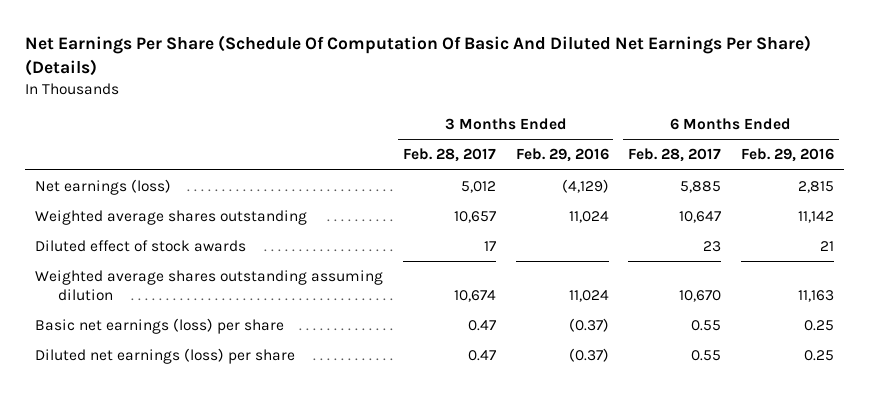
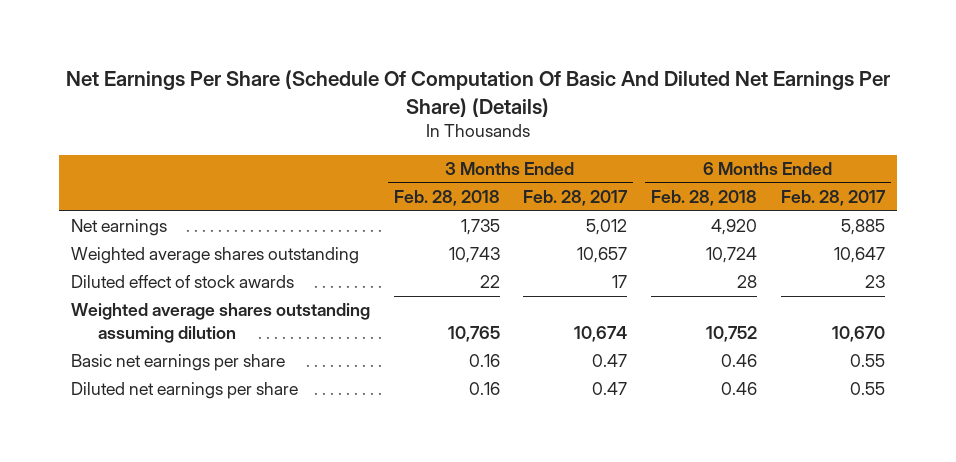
[515,148,609,163] Feb. 29, 2016 -> none
[741,148,835,163] Feb. 29, 2016 -> none
none -> [393,190,500,207] Feb. 28, 2018
none -> [651,190,758,207] Feb. 28, 2018
[34,178,171,195] Net earnings (loss) -> [70,219,167,237] Net earnings
[34,317,284,334] Basic net earnings (loss) per share -> [70,354,285,372] Basic net earnings per share
[34,347,295,364] Diluted net earnings (loss) per share -> [70,382,298,400] Diluted net earnings per share

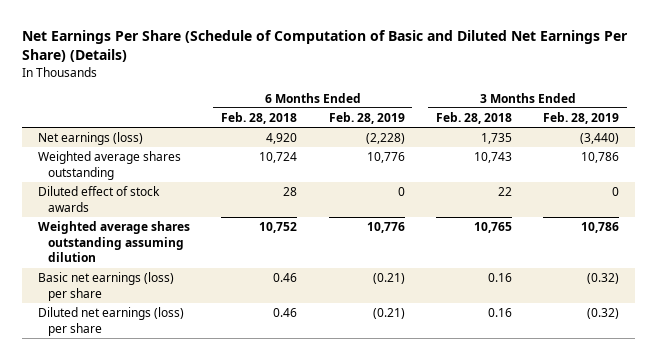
[65,70,890,117] Net Earnings Per Share (Schedule Of Computation Of Basic And Diluted Net Earnings Per Share) (Details) -> [22,30,629,63] Net Earnings Per Share (Schedule of Computation of Basic and Diluted Net Earnings Per Share) (Details)
[523,190,629,207] Feb. 28, 2017 -> none
[780,190,886,207] Feb. 28, 2017 -> none
none -> [328,111,405,124] Feb. 28, 2019
none -> [543,111,620,124] Feb. 28, 2019
[70,219,167,237] Net earnings -> [37,131,143,145] Net earnings (loss)
[70,354,285,372] Basic net earnings per share -> [37,271,174,301] Basic net earnings (loss) per share
[70,382,298,400] Diluted net earnings per share -> [37,306,184,336] Diluted net earnings (loss) per share

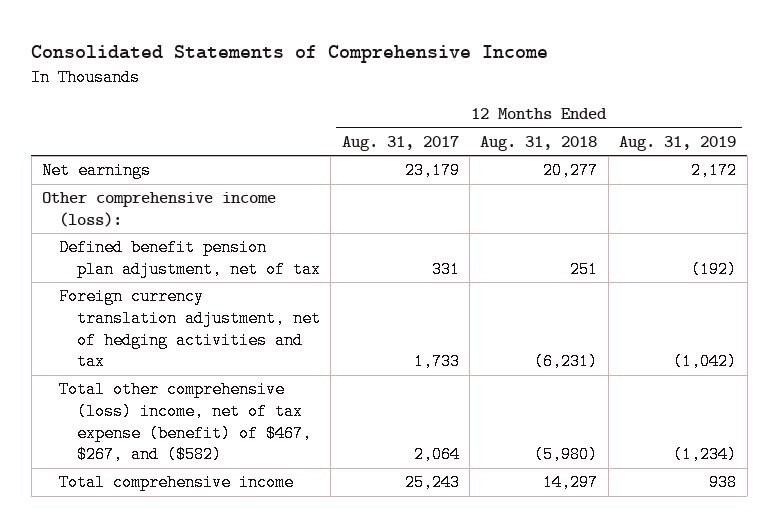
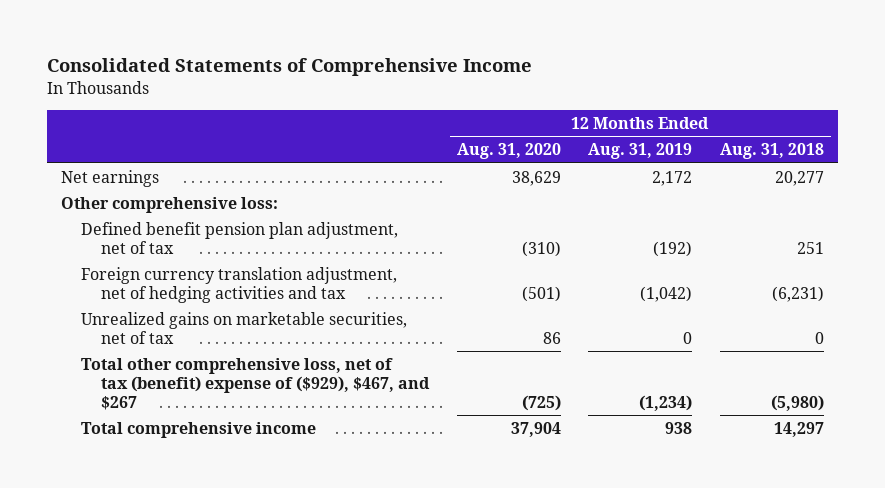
[341,135,459,151] Aug. 31, 2017 -> none
none -> [456,143,561,160] Aug. 31, 2020
[41,192,276,227] Other comprehensive income (loss): -> [60,196,278,213] Other comprehensive loss:
none -> [80,311,407,344] Unrealized gains on marketable securities, net of tax
[59,381,312,464] Total other comprehensive (loss) income, net of tax expense (benefit) of $467, $267, and ($582) -> [80,357,431,410] Total other comprehensive loss, net of tax (benefit) expense of ($929), $467, and $267

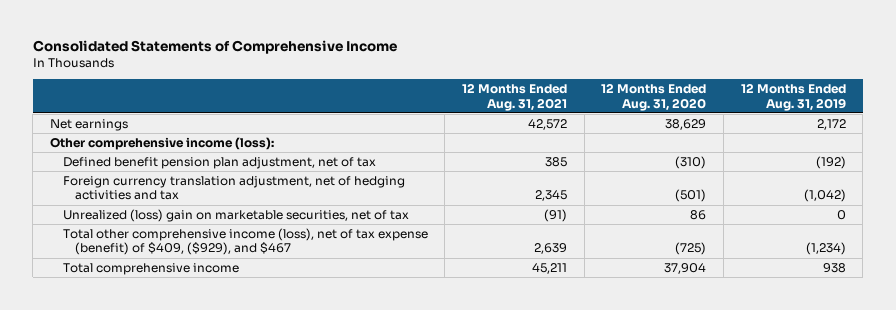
[720,143,825,160] Aug. 31, 2018 -> none
none -> [461,82,567,111] 12 Months Ended Aug. 31, 2021
[60,196,278,213] Other comprehensive loss: -> [50,136,275,150] Other comprehensive income (loss):
[80,311,407,344] Unrealized gains on marketable securities, net of tax -> [62,208,409,222] Unrealized (loss) gain on marketable securities, net of tax
[80,357,431,410] Total other comprehensive loss, net of tax (benefit) expense of ($929), $467, and $267 -> [62,227,428,256] Total other comprehensive income (loss), net of tax expense (benefit) of $409, ($929), and $467

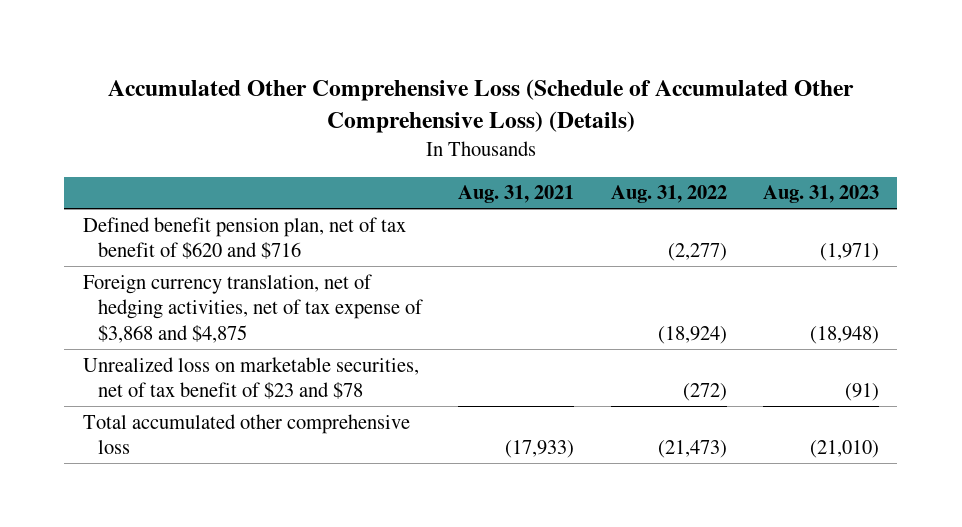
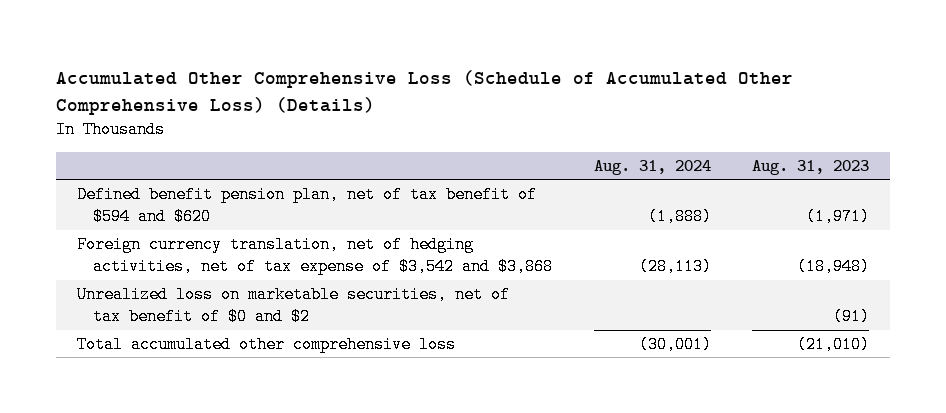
[458,185,575,204] Aug. 31, 2021 -> none
[610,185,727,204] Aug. 31, 2022 -> none
none -> [593,160,711,176] Aug. 31, 2024
[82,216,406,260] Defined benefit pension plan, net of tax benefit of $620 and $716 -> [77,186,538,226] Defined benefit pension plan, net of tax benefit of $594 and $620
[82,273,423,343] Foreign currency translation, net of hedging activities, net of tax expense of $3,868 and $4,875 -> [77,236,553,276] Foreign currency translation, net of hedging activities, net of tax expense of $3,542 and $3,868
[82,356,419,400] Unrealized loss on marketable securities, net of tax benefit of $23 and $78 -> [77,286,511,326] Unrealized loss on marketable securities, net of tax benefit of $0 and $2

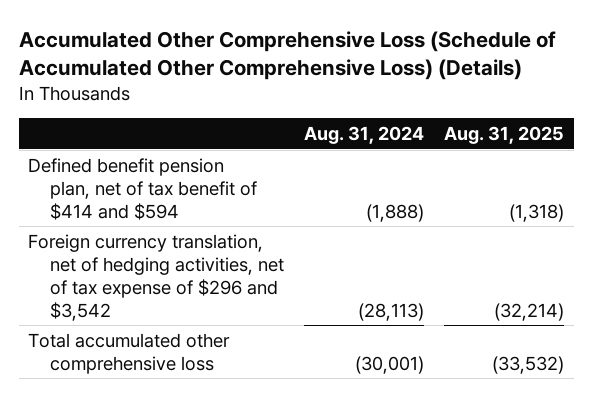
[752,160,870,176] Aug. 31, 2023 -> none
none -> [443,125,564,144] Aug. 31, 2025
[77,286,511,326] Unrealized loss on marketable securities, net of tax benefit of $0 and $2 -> none
[77,186,538,226] Defined benefit pension plan, net of tax benefit of $594 and $620 -> [28,157,257,220] Defined benefit pension plan, net of tax benefit of $414 and $594
[77,236,553,276] Foreign currency translation, net of hedging activities, net of tax expense of $3,542 and $3,868 -> [28,233,284,321] Foreign currency translation, net of hedging activities, net of tax expense of $296 and $3,542

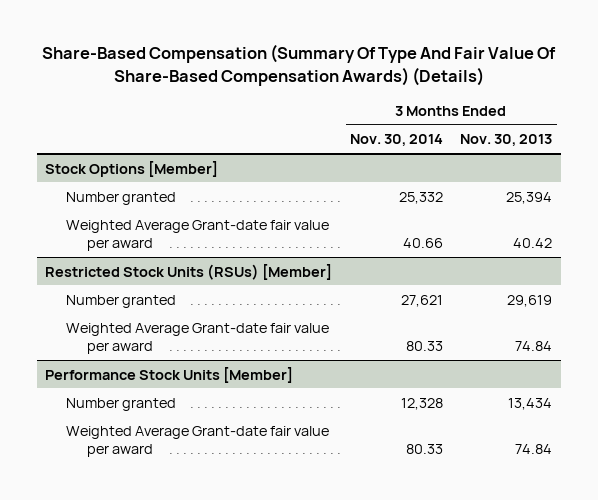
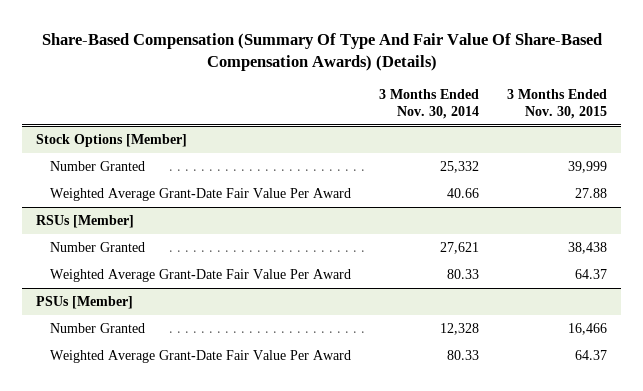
[460,134,553,147] Nov. 30, 2013 -> none
none -> [506,89,607,119] 3 Months Ended Nov. 30, 2015
[66,191,177,205] Number granted -> [49,161,145,172] Number Granted
[66,219,330,251] Weighted Average Grant-date fair value per award -> [49,188,351,202] Weighted Average Grant-Date Fair Value Per Award
[45,263,333,280] Restricted Stock Units (RSUs) [Member] -> [36,215,135,229] RSUs [Member]
[66,294,177,308] Number granted -> [49,242,145,253] Number Granted
[66,322,330,354] Weighted Average Grant-date fair value per award -> [49,269,351,283] Weighted Average Grant-Date Fair Value Per Award
[45,366,294,383] Performance Stock Units [Member] -> [36,296,134,310] PSUs [Member]
[66,397,177,411] Number granted -> [49,323,145,334] Number Granted
[66,425,330,457] Weighted Average Grant-date fair value per award -> [49,350,351,364] Weighted Average Grant-Date Fair Value Per Award

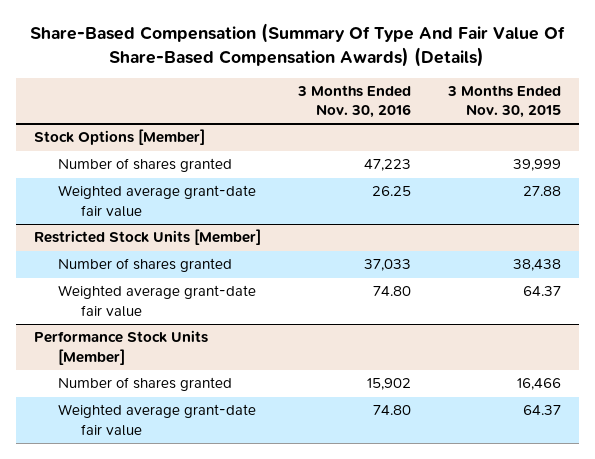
[378,89,479,119] 3 Months Ended Nov. 30, 2014 -> none
none -> [296,85,411,119] 3 Months Ended Nov. 30, 2016
[49,161,145,172] Number Granted -> [57,158,232,173] Number of shares granted
[49,188,351,202] Weighted Average Grant-Date Fair Value Per Award -> [57,185,256,217] Weighted average grant-date fair value
[36,215,135,229] RSUs [Member] -> [34,229,262,246] Restricted Stock Units [Member]
[49,242,145,253] Number Granted -> [57,258,232,273] Number of shares granted
[49,269,351,283] Weighted Average Grant-Date Fair Value Per Award -> [57,285,256,317] Weighted average grant-date fair value
[36,296,134,310] PSUs [Member] -> [34,330,209,365] Performance Stock Units [Member]
[49,323,145,334] Number Granted -> [57,377,232,392] Number of shares granted
[49,350,351,364] Weighted Average Grant-Date Fair Value Per Award -> [57,404,256,436] Weighted average grant-date fair value

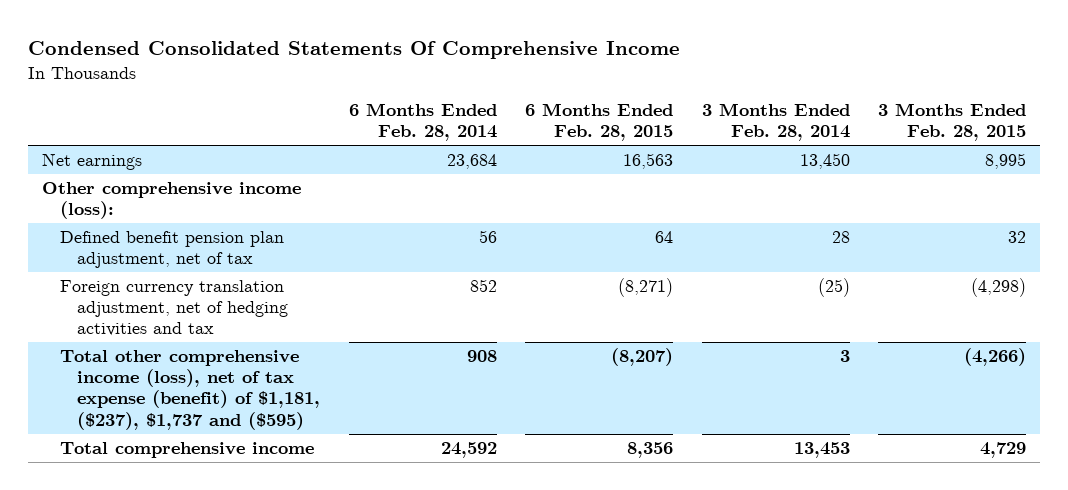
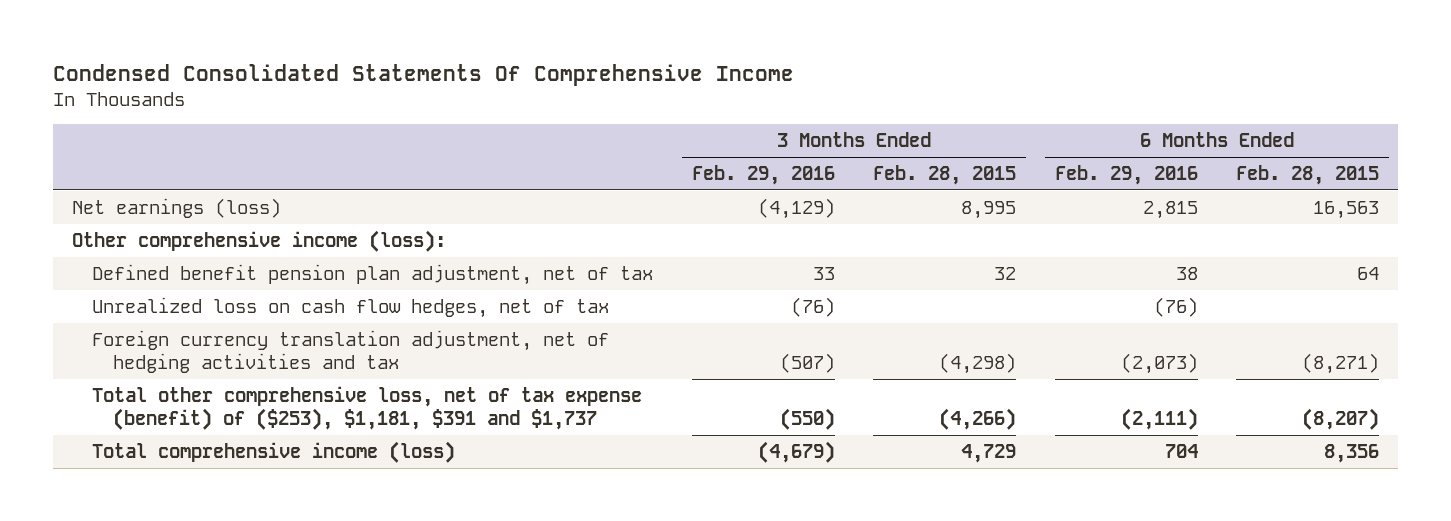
[348,103,497,142] 6 Months Ended Feb. 28, 2014 -> none
[701,103,850,142] 3 Months Ended Feb. 28, 2014 -> none
none -> [691,164,835,185] Feb. 29, 2016
none -> [1054,164,1198,185] Feb. 29, 2016
[42,153,143,171] Net earnings -> [72,197,282,218] Net earnings (loss)
none -> [92,296,610,318] Unrealized loss on cash flow hedges, net of tax
[59,350,321,430] Total other comprehensive income (loss), net of tax expense (benefit) of $1,181, ($237), $1,737 and ($595) -> [92,385,643,430] Total other comprehensive loss, net of tax expense (benefit) of ($253), $1,181, $391 and $1,737
[59,442,314,459] Total comprehensive income -> [92,440,456,463] Total comprehensive income (loss)

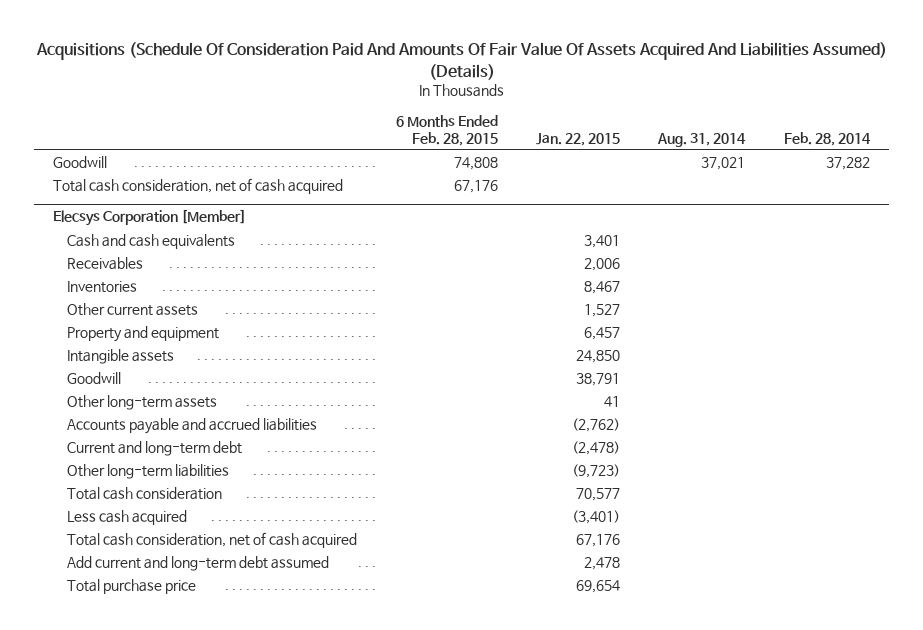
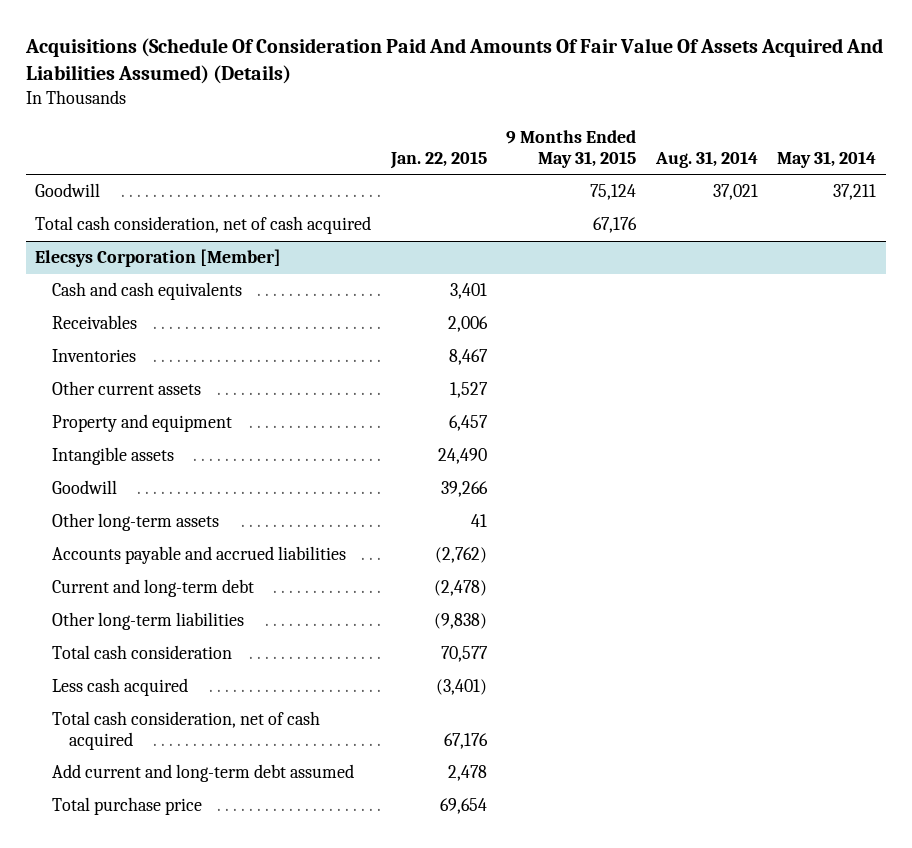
[395,114,498,146] 6 Months Ended Feb. 28, 2015 -> none
[783,131,871,146] Feb. 28, 2014 -> none
none -> [506,130,637,168] 9 Months Ended May 31, 2015
none -> [777,150,877,168] May 31, 2014
[576,349,621,363] 24,850 -> [437,448,487,465] 24,490
[576,372,621,386] 38,791 -> [440,481,488,498] 39,266
[572,463,621,478] (9,723) -> [433,613,487,630] (9,838)

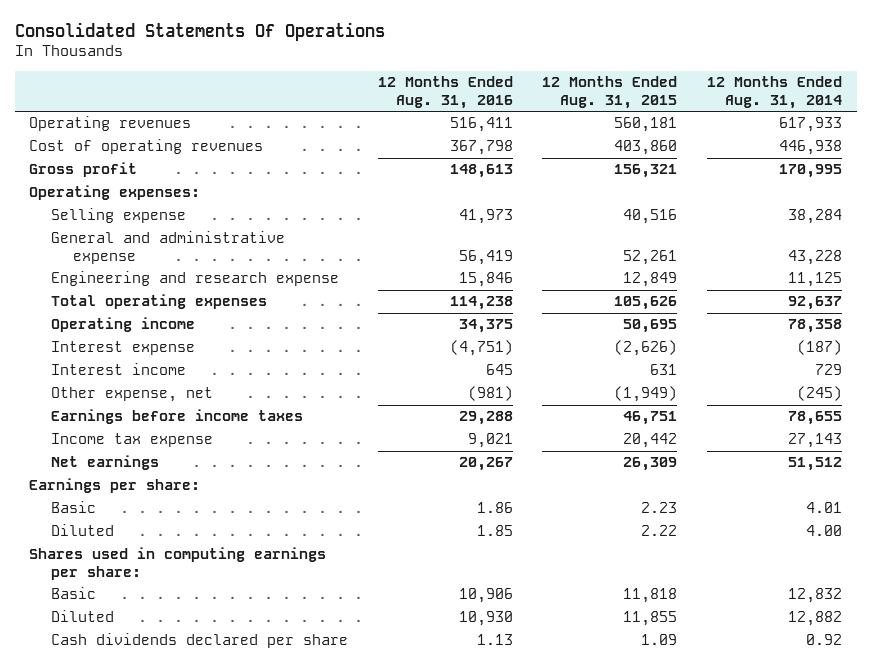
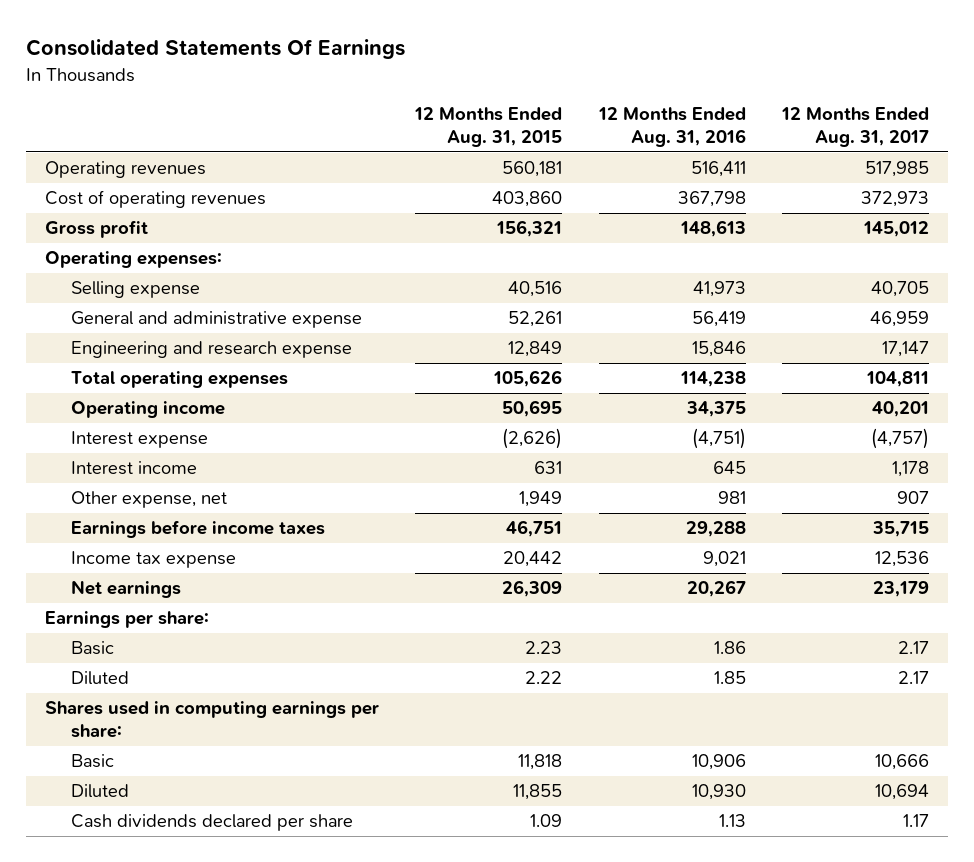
[14,22,385,42] Consolidated Statements Of Operations -> [26,39,406,60] Consolidated Statements Of Earnings
[706,76,842,109] 12 Months Ended Aug. 31, 2014 -> none
none -> [781,107,930,148] 12 Months Ended Aug. 31, 2017
[467,386,513,402] (981) -> [717,491,746,505] 981
[614,386,678,403] (1,949) -> [519,491,563,508] 1,949

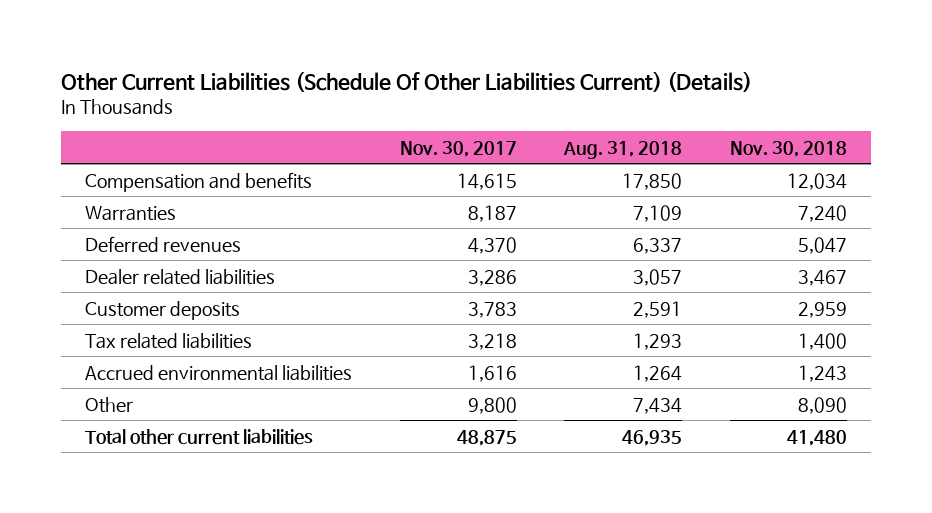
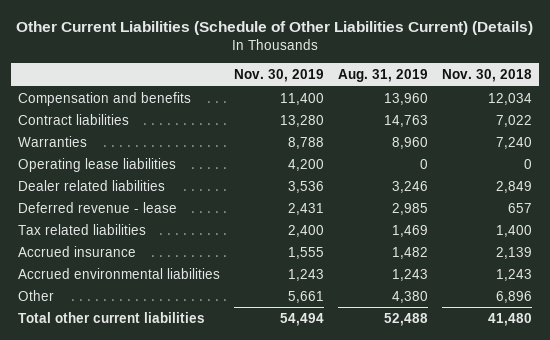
[61,70,753,92] Other Current Liabilities (Schedule Of Other Liabilities Current) (Details) -> [16,21,534,36] Other Current Liabilities (Schedule of Other Liabilities Current) (Details)
[399,140,517,157] Nov. 30, 2017 -> none
[563,140,683,159] Aug. 31, 2018 -> none
none -> [234,69,325,83] Nov. 30, 2019
none -> [337,69,428,83] Aug. 31, 2019
none -> [18,113,130,125] Contract liabilities
[85,235,242,252] Deferred revenues -> none
[85,300,241,320] Customer deposits -> none
none -> [18,157,177,172] Operating lease liabilities
[797,269,847,286] 3,467 -> [495,180,532,193] 2,849
none -> [18,201,178,213] Deferred revenue - lease
none -> [18,245,137,257] Accrued insurance
[797,396,847,414] 8,090 -> [495,290,532,303] 6,896

